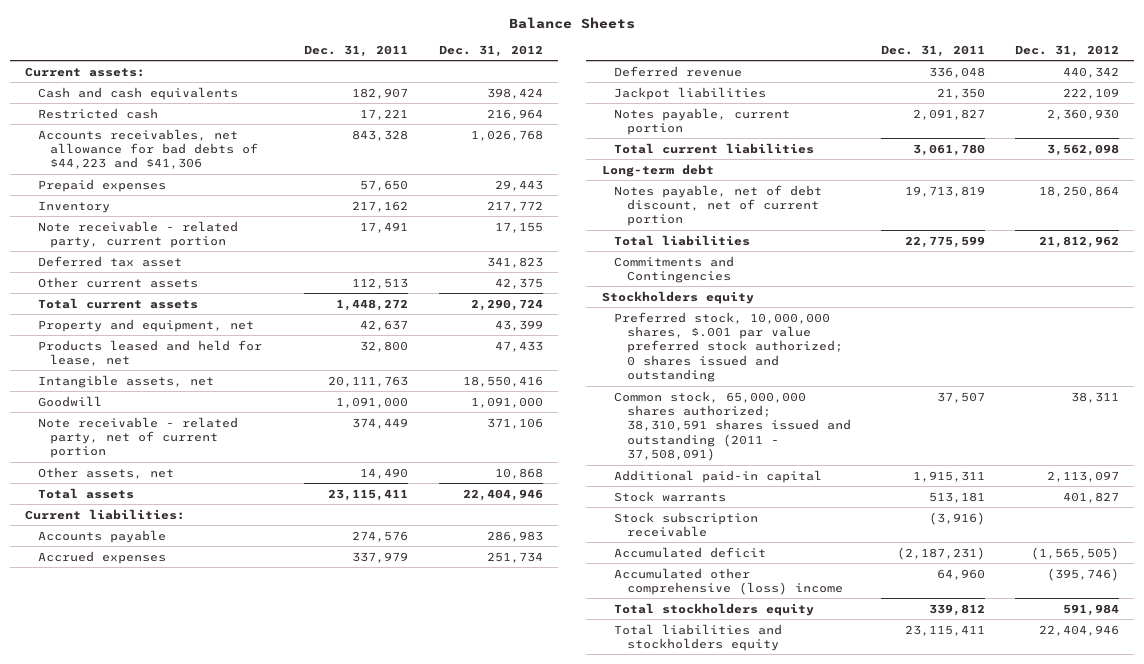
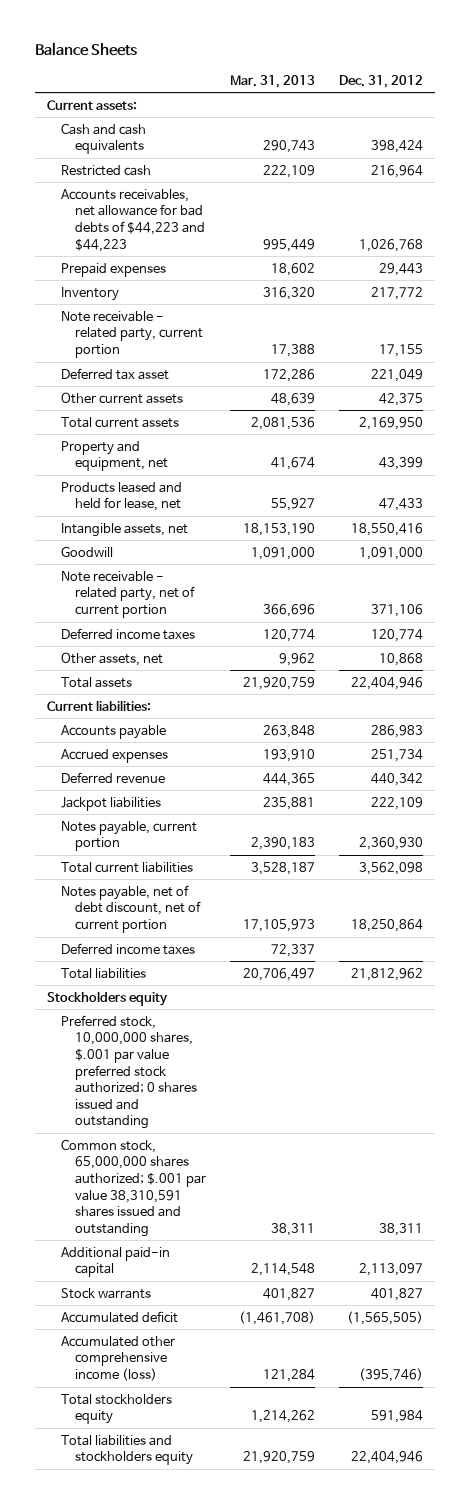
[304,44,409,57] Dec. 31, 2011 -> none
none -> [230,74,316,88] Mar. 31, 2013
[37,128,259,170] Accounts receivables, net allowance for bad debts of $44,223 and $41,306 -> [61,188,206,252] Accounts receivables, net allowance for bad debts of $44,223 and $44,223
[486,256,543,268] 341,823 -> [370,368,423,382] 221,049
[470,298,543,311] 2,290,724 -> [358,416,423,430] 2,169,950
none -> [61,627,196,640] Deferred income taxes
[601,163,714,177] Long-term debt -> none
none -> [61,942,196,955] Deferred income taxes
[614,255,735,283] Commitments and Contingencies -> none
[614,390,851,462] Common stock, 65,000,000 shares authorized; 38,310,591 shares issued and outstanding (2011 - 37,508,091) -> [61,1138,207,1237] Common stock, 65,000,000 shares authorized; $.001 par value 38,310,591 shares issued and outstanding
[614,511,759,537] Stock subscription receivable -> none
[614,567,843,595] Accumulated other comprehensive (loss) income -> [61,1335,176,1381] Accumulated other comprehensive income (loss)

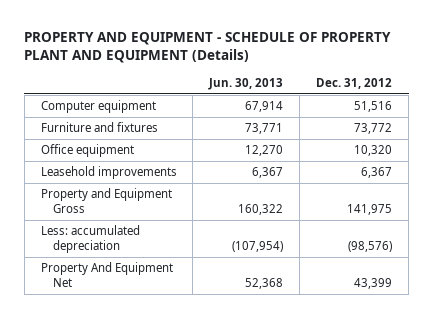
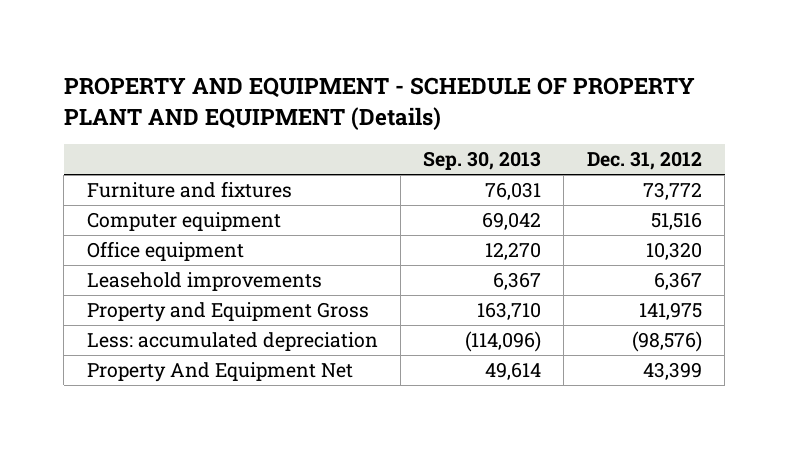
[208,77,284,90] Jun. 30, 2013 -> none
none -> [423,151,542,171] Sep. 30, 2013
[40,100,156,114] Computer equipment -> [86,211,281,231] Computer equipment

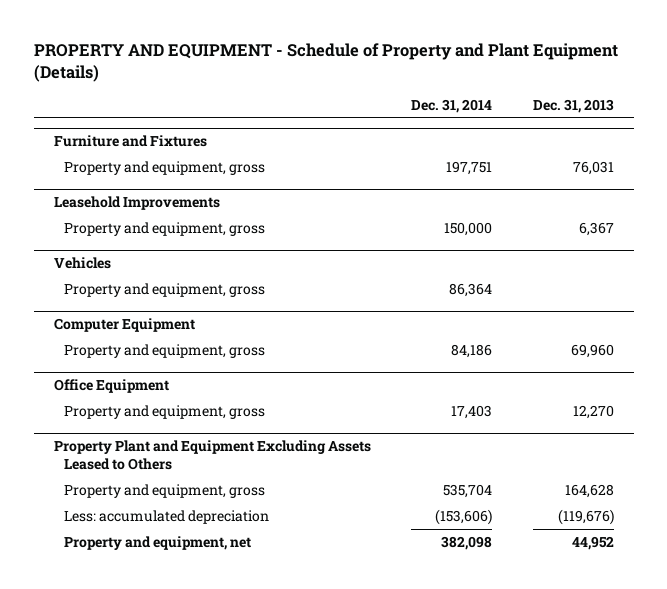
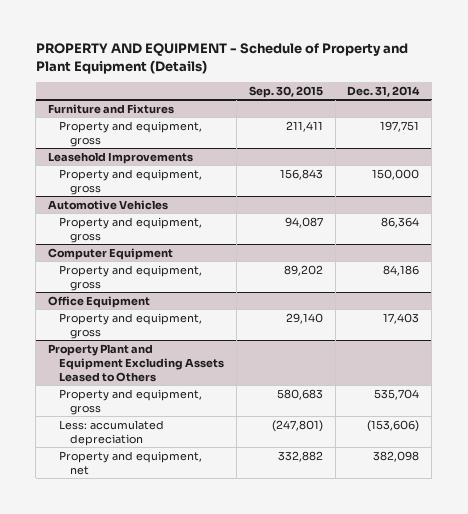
[532,98,614,113] Dec. 31, 2013 -> none
none -> [248,85,323,98] Sep. 30, 2015
[53,257,111,270] Vehicles -> [48,199,169,210] Automotive Vehicles

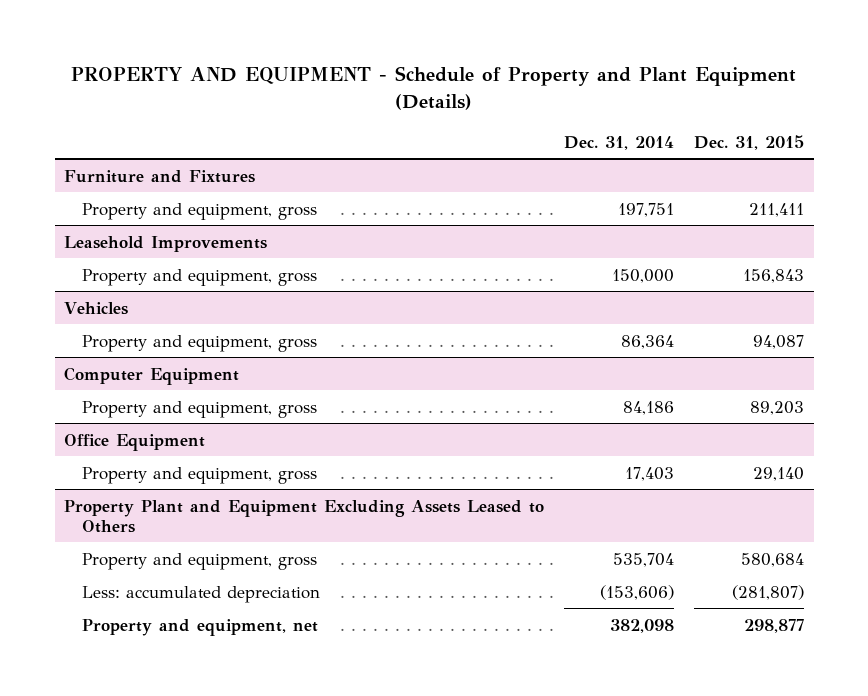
[248,85,323,98] Sep. 30, 2015 -> none
none -> [694,134,805,150] Dec. 31, 2015
[48,199,169,210] Automotive Vehicles -> [64,301,129,315] Vehicles

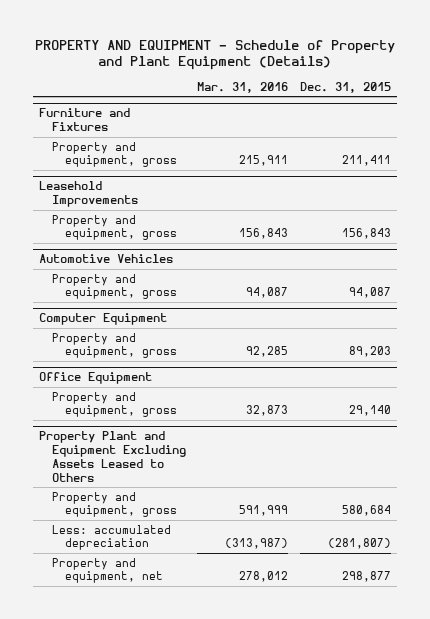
[564,135,675,150] Dec. 31, 2014 -> none
none -> [197,81,289,93] Mar. 31, 2016
[64,301,129,315] Vehicles -> [38,254,173,264] Automotive Vehicles

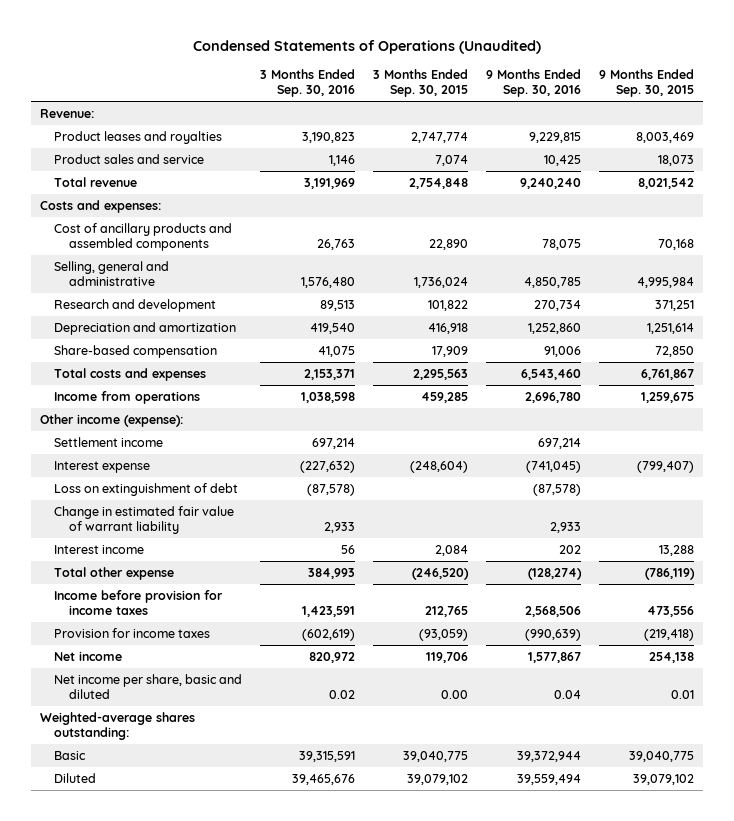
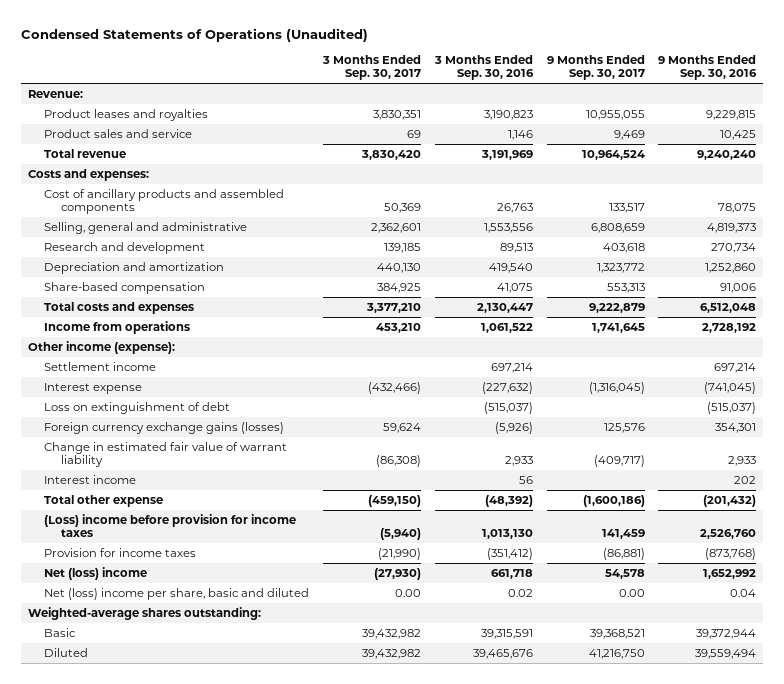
[373,69,469,98] 3 Months Ended Sep. 30, 2015 -> none
[598,69,694,98] 9 Months Ended Sep. 30, 2015 -> none
none -> [322,55,422,81] 3 Months Ended Sep. 30, 2017
none -> [546,55,645,81] 9 Months Ended Sep. 30, 2017
[301,276,356,288] 1,576,480 -> [483,223,533,234] 1,553,556
[524,276,582,288] 4,850,785 -> [707,223,757,234] 4,819,373
[304,368,356,380] 2,153,371 -> [476,303,533,314] 2,130,447
[521,368,582,380] 6,543,460 -> [700,303,757,314] 6,512,048
[301,391,356,403] 1,038,598 -> [480,323,533,334] 1,061,522
[525,391,582,403] 2,696,780 -> [702,323,757,334] 2,728,192
[307,483,356,496] (87,578) -> [483,402,533,415] (515,037)
[533,483,582,496] (87,578) -> [707,402,757,415] (515,037)
none -> [44,422,285,435] Foreign currency exchange gains (losses)
[308,567,356,579] 384,993 -> [484,495,533,508] (48,392)
[528,567,583,580] (128,274) -> [703,495,757,508] (201,432)
[54,589,224,615] Income before provision for income taxes -> [44,514,297,538] (Loss) income before provision for income taxes
[302,605,356,617] 1,423,591 -> [481,529,533,540] 1,013,130
[525,605,582,617] 2,568,506 -> [700,529,757,540] 2,526,760
[302,628,356,641] (602,619) -> [486,548,533,561] (351,412)
[525,628,582,641] (990,639) -> [705,548,757,561] (873,768)
[54,650,123,661] Net income -> [44,567,148,581] Net (loss) income
[309,651,356,663] 820,972 -> [490,569,533,580] 661,718
[528,651,582,663] 1,577,867 -> [703,569,757,580] 1,652,992
[54,673,243,699] Net income per share, basic and diluted -> [44,588,310,601] Net (loss) income per share, basic and diluted

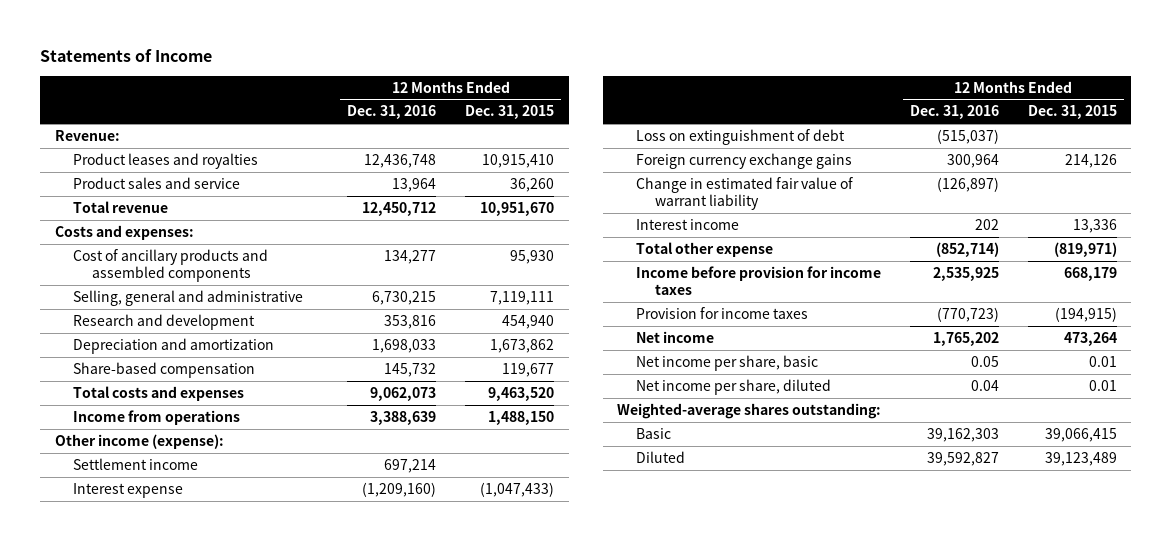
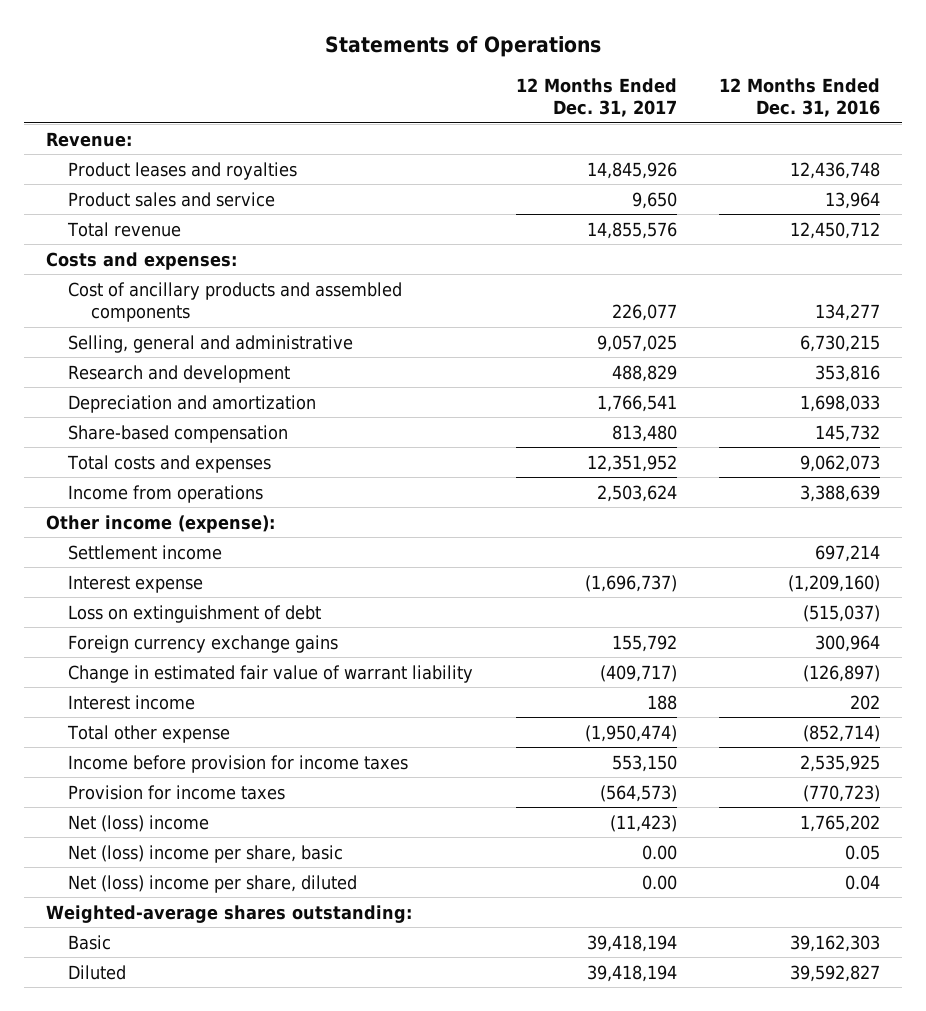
[40,48,213,62] Statements of Income -> [324,36,601,58] Statements of Operations
[465,105,555,120] Dec. 31, 2015 -> none
none -> [515,77,677,118] 12 Months Ended Dec. 31, 2017
[636,330,715,343] Net income -> [68,814,210,832] Net (loss) income
[636,354,819,371] Net income per share, basic -> [68,844,344,863] Net (loss) income per share, basic
[636,378,832,395] Net income per share, diluted -> [68,874,358,893] Net (loss) income per share, diluted

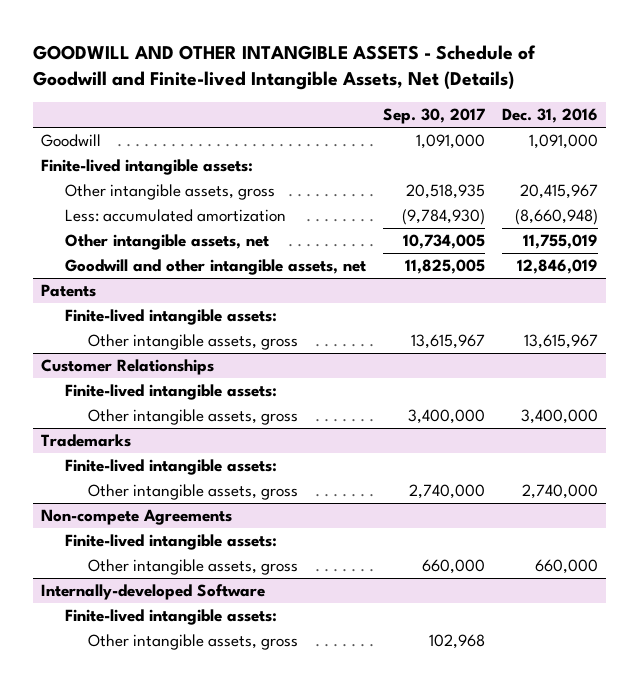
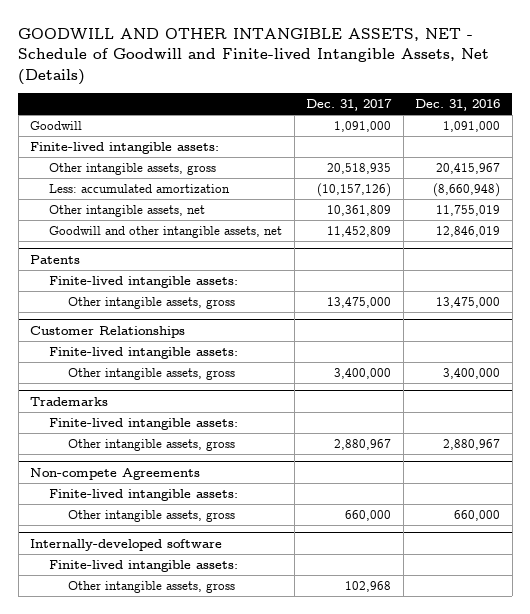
[32,44,536,91] GOODWILL AND OTHER INTANGIBLE ASSETS - Schedule of Goodwill and Finite-lived Intangible Assets, Net (Details) -> [18,27,490,85] GOODWILL AND OTHER INTANGIBLE ASSETS, NET - Schedule of Goodwill and Finite-lived Intangible Assets, Net (Details)
[382,108,485,125] Sep. 30, 2017 -> none
none -> [306,99,393,112] Dec. 31, 2017
[523,334,598,350] 13,615,967 -> [436,297,501,309] 13,475,000
[521,484,598,500] 2,740,000 -> [443,439,501,451] 2,880,967
[41,584,266,601] Internally-developed Software -> [30,538,223,551] Internally-developed software

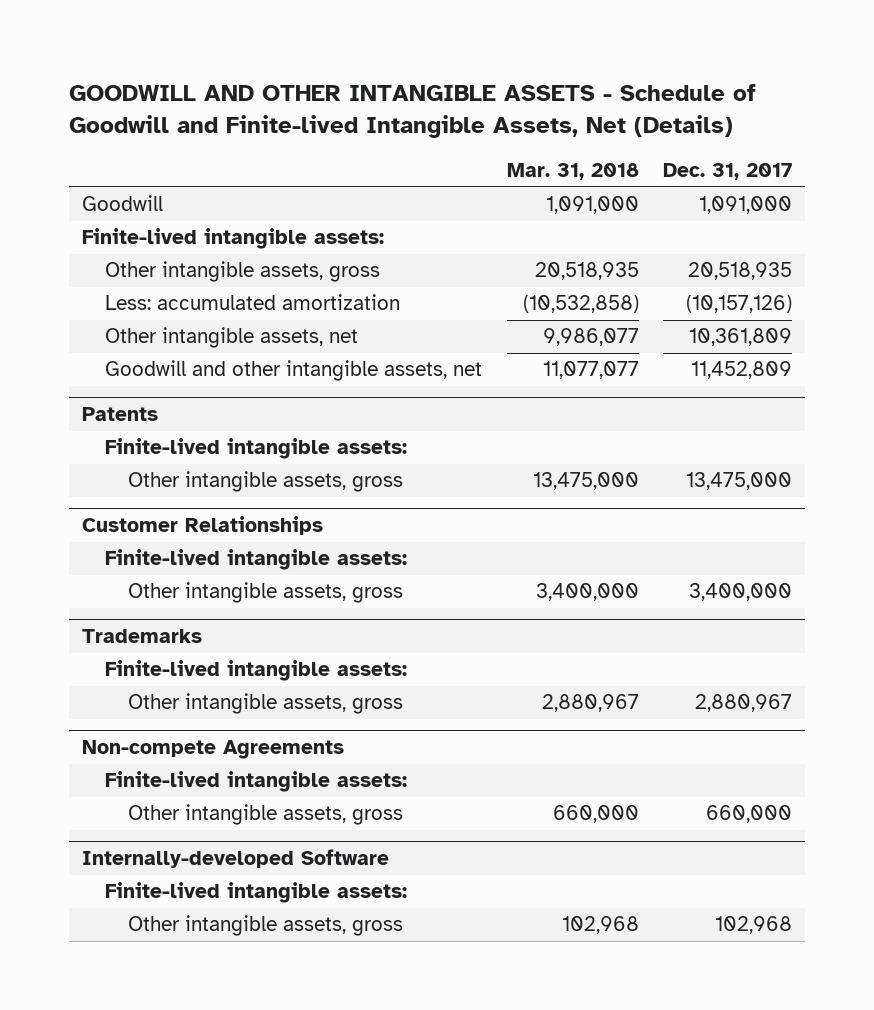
[18,27,490,85] GOODWILL AND OTHER INTANGIBLE ASSETS, NET - Schedule of Goodwill and Finite-lived Intangible Assets, Net (Details) -> [69,84,757,139] GOODWILL AND OTHER INTANGIBLE ASSETS - Schedule of Goodwill and Finite-lived Intangible Assets, Net (Details)
[415,99,501,112] Dec. 31, 2016 -> none
none -> [506,163,639,181] Mar. 31, 2018
[30,538,223,551] Internally-developed software -> [81,849,389,869] Internally-developed Software

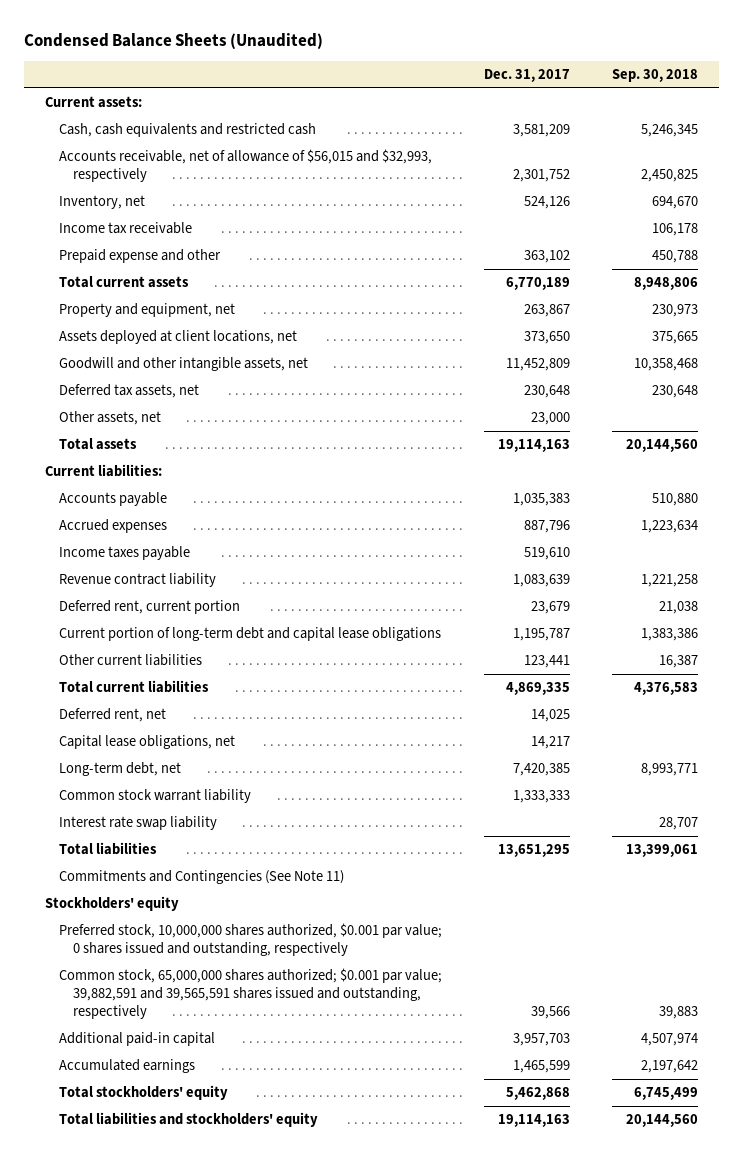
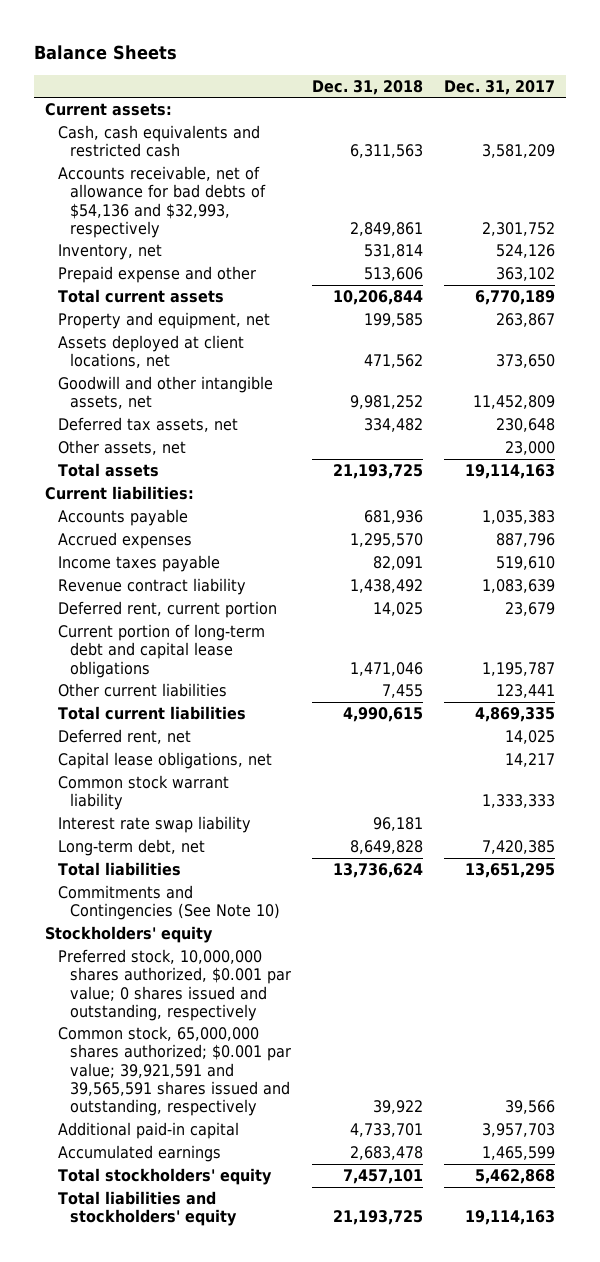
[23,33,323,50] Condensed Balance Sheets (Unaudited) -> [34,44,178,60] Balance Sheets
[611,69,698,83] Sep. 30, 2018 -> none
none -> [312,79,424,95] Dec. 31, 2018
[58,149,432,183] Accounts receivable, net of allowance of $56,015 and $32,993, respectively -> [57,166,267,238] Accounts receivable, net of allowance for bad debts of $54,136 and $32,993, respectively
[58,222,192,235] Income tax receivable -> none
[58,762,181,777] Long-term debt, net -> [57,839,205,857] Long-term debt, net
[58,870,344,885] Commitments and Contingencies (See Note 11) -> [57,885,281,921] Commitments and Contingencies (See Note 10)
[58,968,442,1020] Common stock, 65,000,000 shares authorized; $0.001 par value; 39,882,591 and 39,565,591 shares issued and outstanding, respectively -> [57,1026,292,1117] Common stock, 65,000,000 shares authorized; $0.001 par value; 39,921,591 and 39,565,591 shares issued and outstanding, respectively

